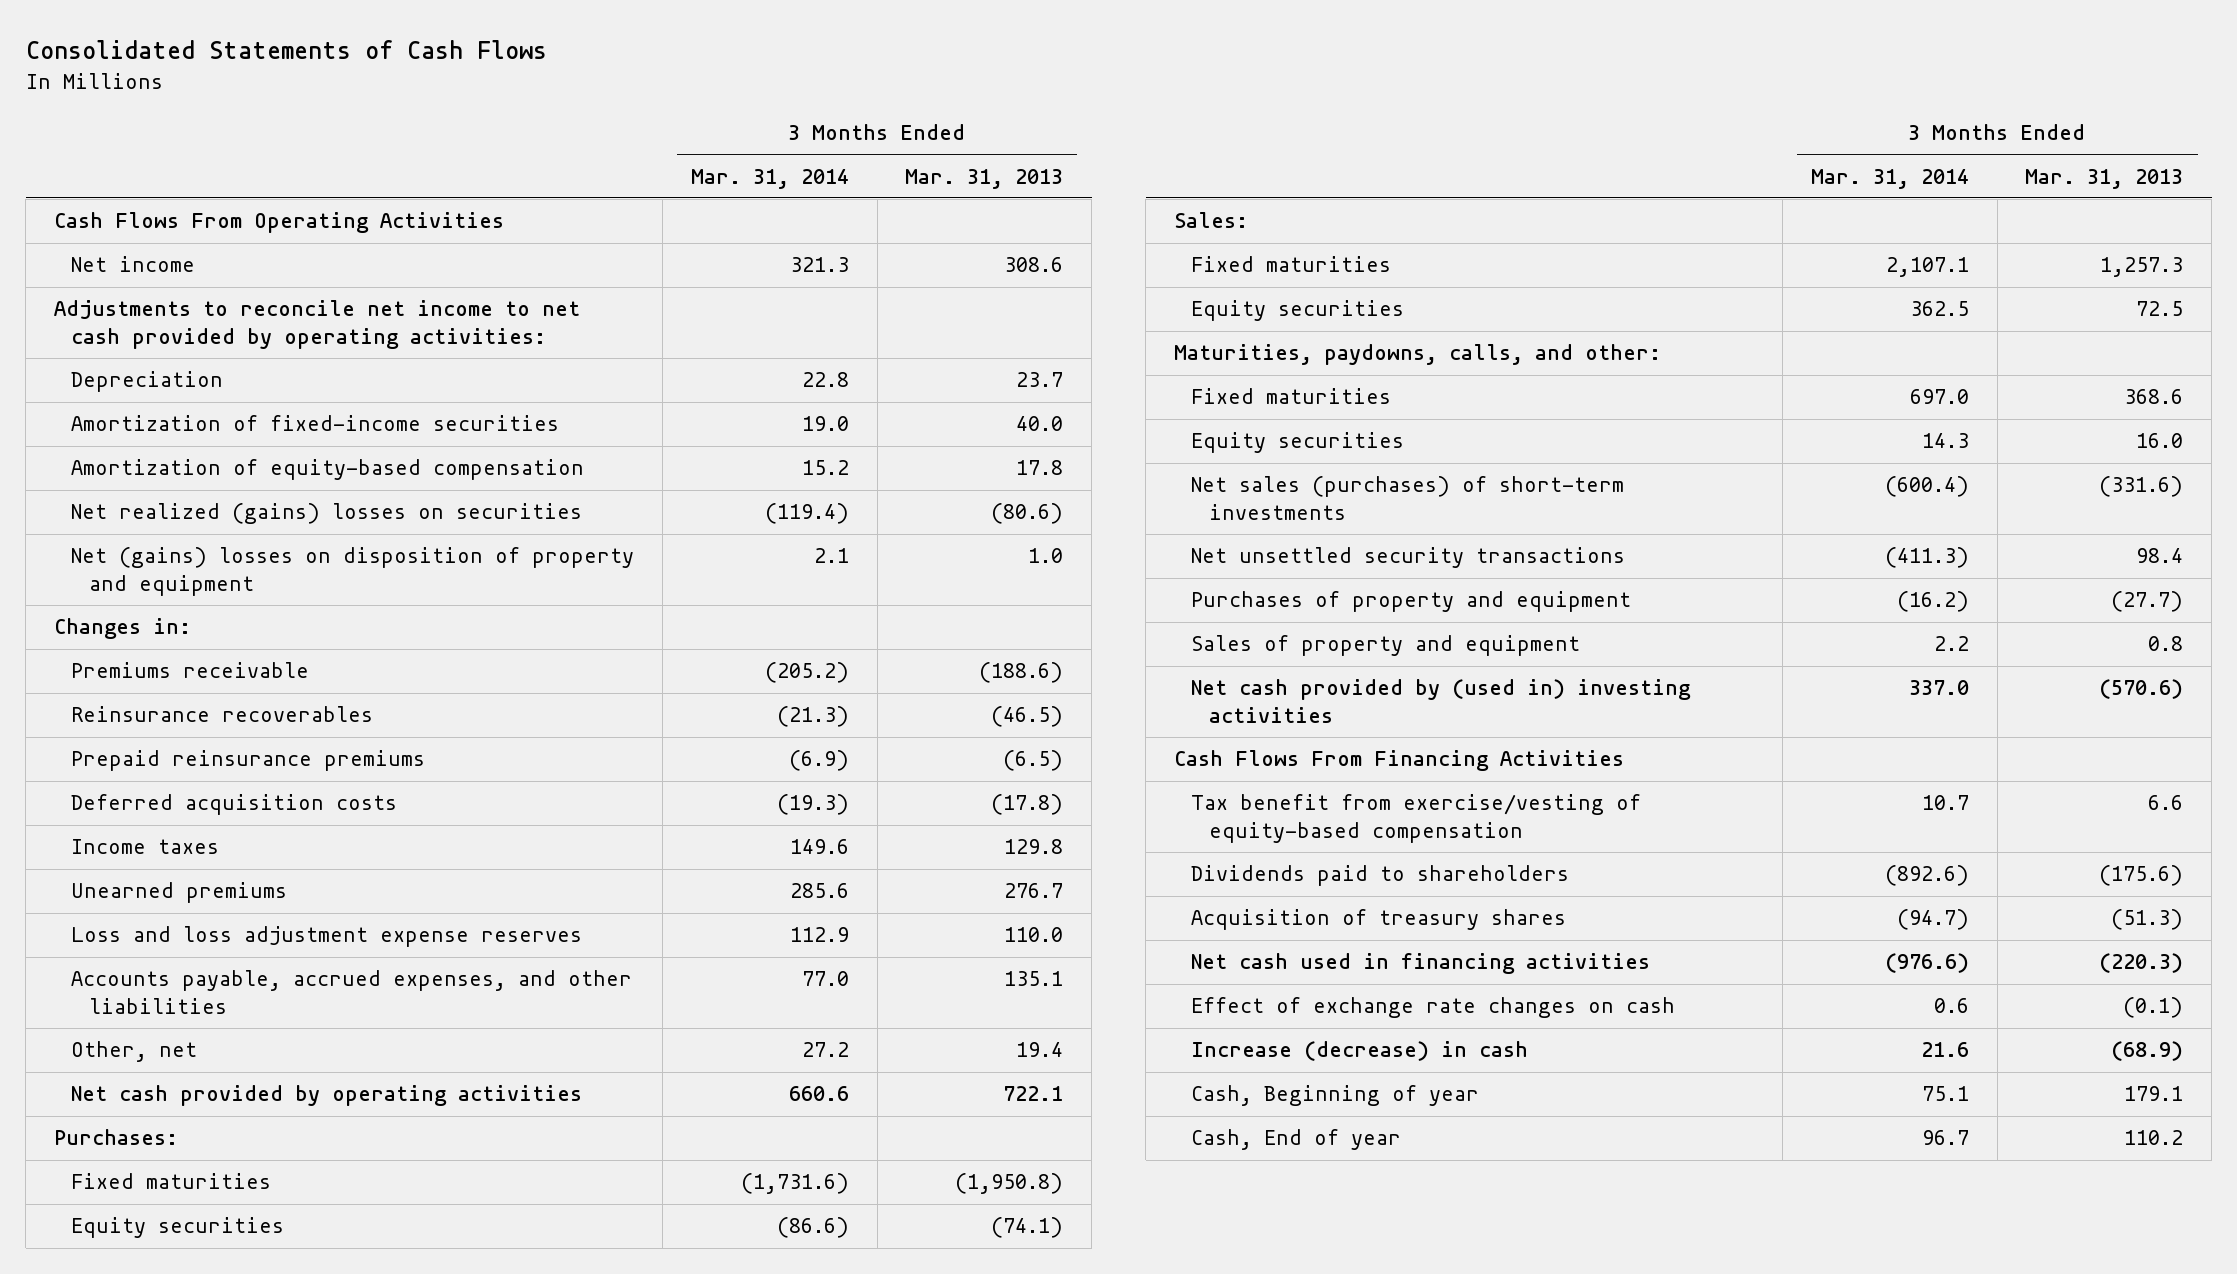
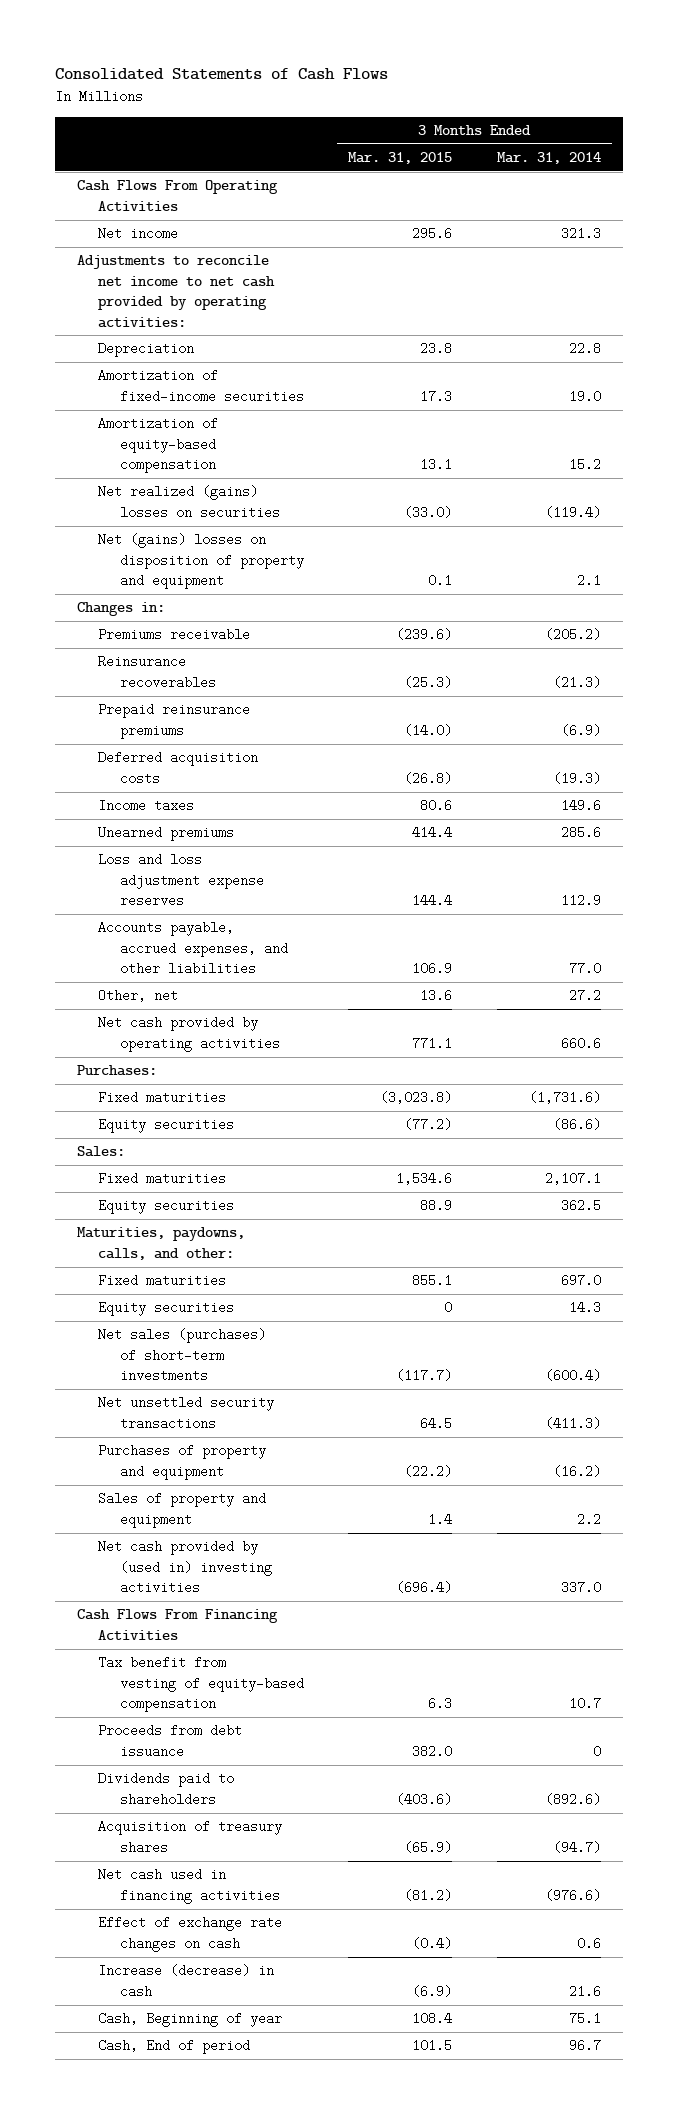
[905,168,1064,189] Mar. 31, 2013 -> none
none -> [348,152,453,165] Mar. 31, 2015
[1191,794,1642,843] Tax benefit from exercise/vesting of equity-based compensation -> [98,1656,305,1713] Tax benefit from vesting of equity-based compensation
none -> [98,1724,243,1758] Proceeds from debt issuance
[1191,1129,1402,1151] Cash, End of year -> [98,2039,251,2055] Cash, End of period

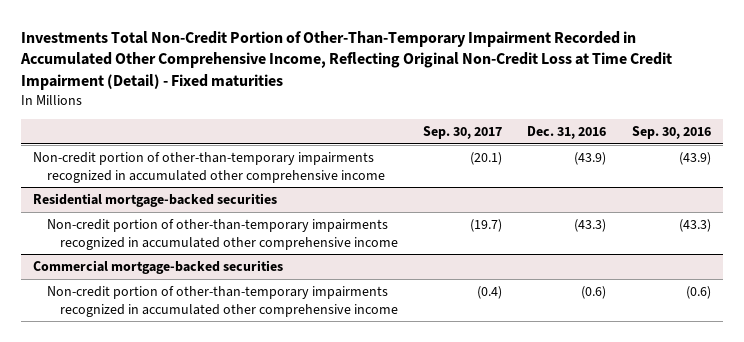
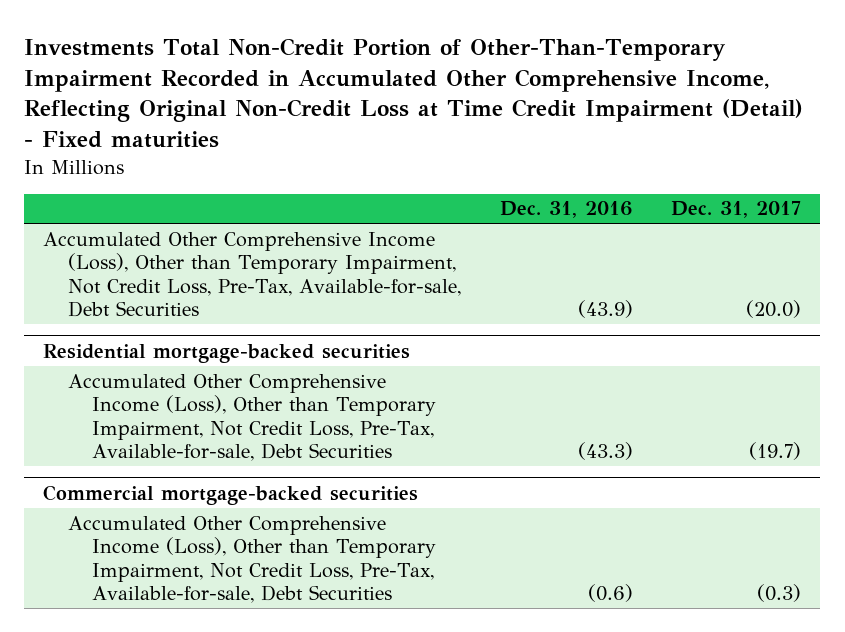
[423,125,503,139] Sep. 30, 2017 -> none
[631,125,711,139] Sep. 30, 2016 -> none
none -> [671,201,802,219] Dec. 31, 2017
[33,151,385,183] Non-credit portion of other-than-temporary impairments recognized in accumulated other comprehensive income -> [43,231,461,318] Accumulated Other Comprehensive Income (Loss), Other than Temporary Impairment, Not Credit Loss, Pre-Tax, Available-for-sale, Debt Securities
[46,218,399,250] Non-credit portion of other-than-temporary impairments recognized in accumulated other comprehensive income -> [67,373,437,462] Accumulated Other Comprehensive Income (Loss), Other than Temporary Impairment, Not Credit Loss, Pre-Tax, Available-for-sale, Debt Securities
[46,285,399,317] Non-credit portion of other-than-temporary impairments recognized in accumulated other comprehensive income -> [67,515,437,604] Accumulated Other Comprehensive Income (Loss), Other than Temporary Impairment, Not Credit Loss, Pre-Tax, Available-for-sale, Debt Securities

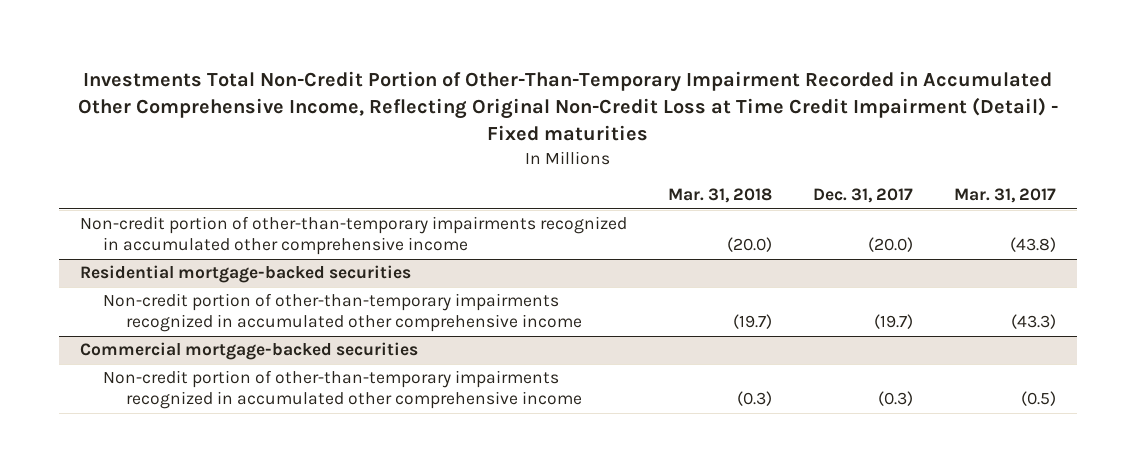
[499,201,633,219] Dec. 31, 2016 -> none
none -> [668,188,773,204] Mar. 31, 2018
none -> [954,188,1057,204] Mar. 31, 2017
[43,231,461,318] Accumulated Other Comprehensive Income (Loss), Other than Temporary Impairment, Not Credit Loss, Pre-Tax, Available-for-sale, Debt Securities -> [80,216,628,256] Non-credit portion of other-than-temporary impairments recognized in accumulated other comprehensive income
[67,373,437,462] Accumulated Other Comprehensive Income (Loss), Other than Temporary Impairment, Not Credit Loss, Pre-Tax, Available-for-sale, Debt Securities -> [103,293,583,333] Non-credit portion of other-than-temporary impairments recognized in accumulated other comprehensive income
[67,515,437,604] Accumulated Other Comprehensive Income (Loss), Other than Temporary Impairment, Not Credit Loss, Pre-Tax, Available-for-sale, Debt Securities -> [103,370,583,410] Non-credit portion of other-than-temporary impairments recognized in accumulated other comprehensive income

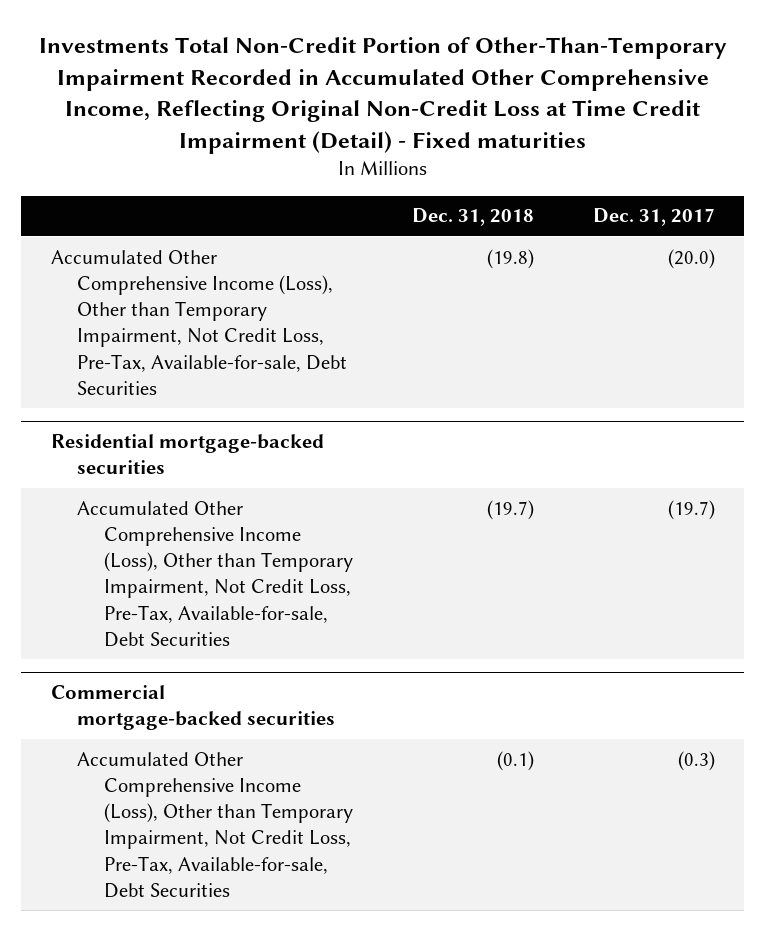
[668,188,773,204] Mar. 31, 2018 -> none
[954,188,1057,204] Mar. 31, 2017 -> none
none -> [411,208,534,227] Dec. 31, 2018
[80,216,628,256] Non-credit portion of other-than-temporary impairments recognized in accumulated other comprehensive income -> [50,249,348,395] Accumulated Other Comprehensive Income (Loss), Other than Temporary Impairment, Not Credit Loss, Pre-Tax, Available-for-sale, Debt Securities
[103,293,583,333] Non-credit portion of other-than-temporary impairments recognized in accumulated other comprehensive income -> [77,500,353,647] Accumulated Other Comprehensive Income (Loss), Other than Temporary Impairment, Not Credit Loss, Pre-Tax, Available-for-sale, Debt Securities
[103,370,583,410] Non-credit portion of other-than-temporary impairments recognized in accumulated other comprehensive income -> [77,751,353,898] Accumulated Other Comprehensive Income (Loss), Other than Temporary Impairment, Not Credit Loss, Pre-Tax, Available-for-sale, Debt Securities

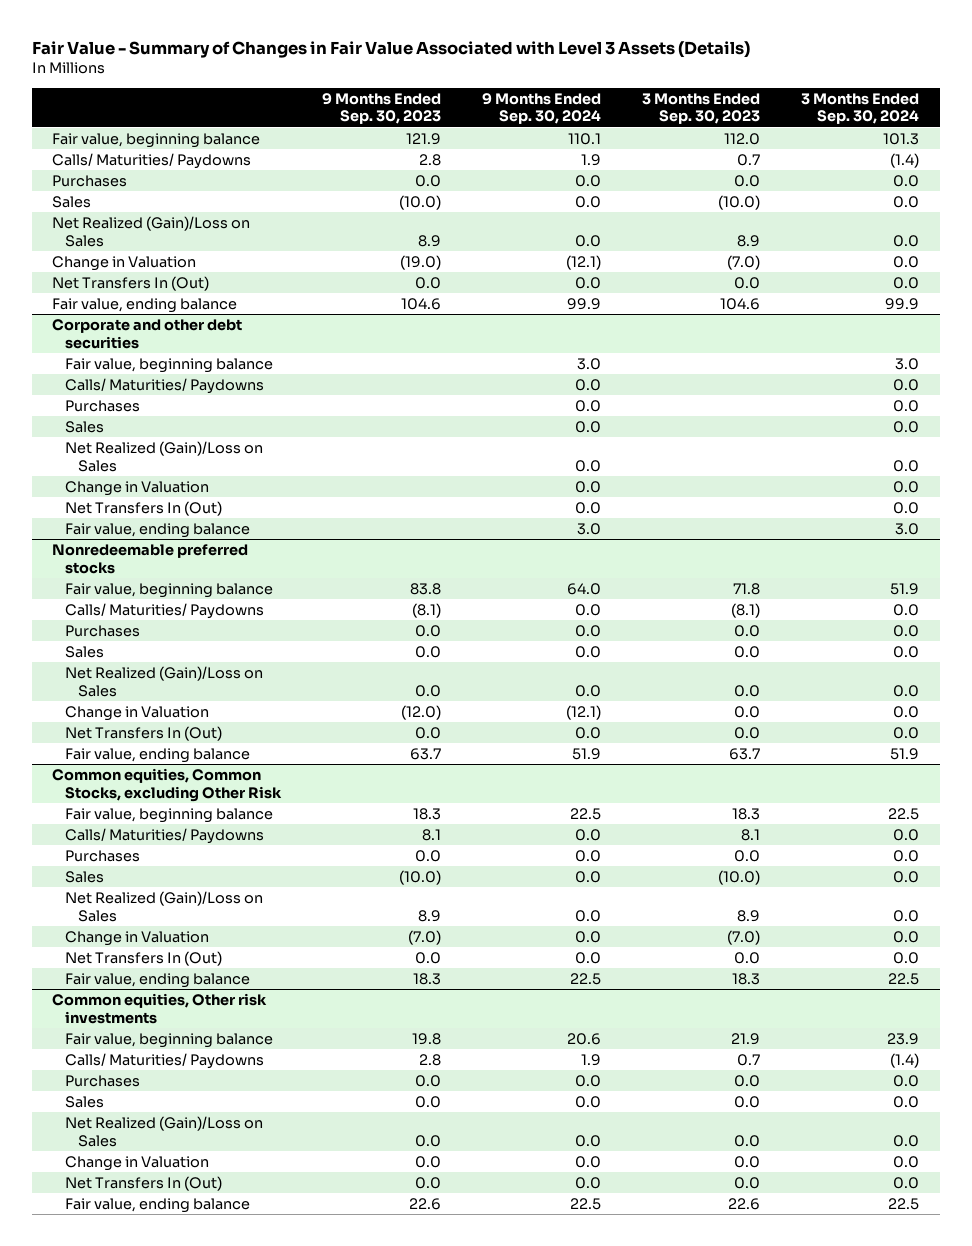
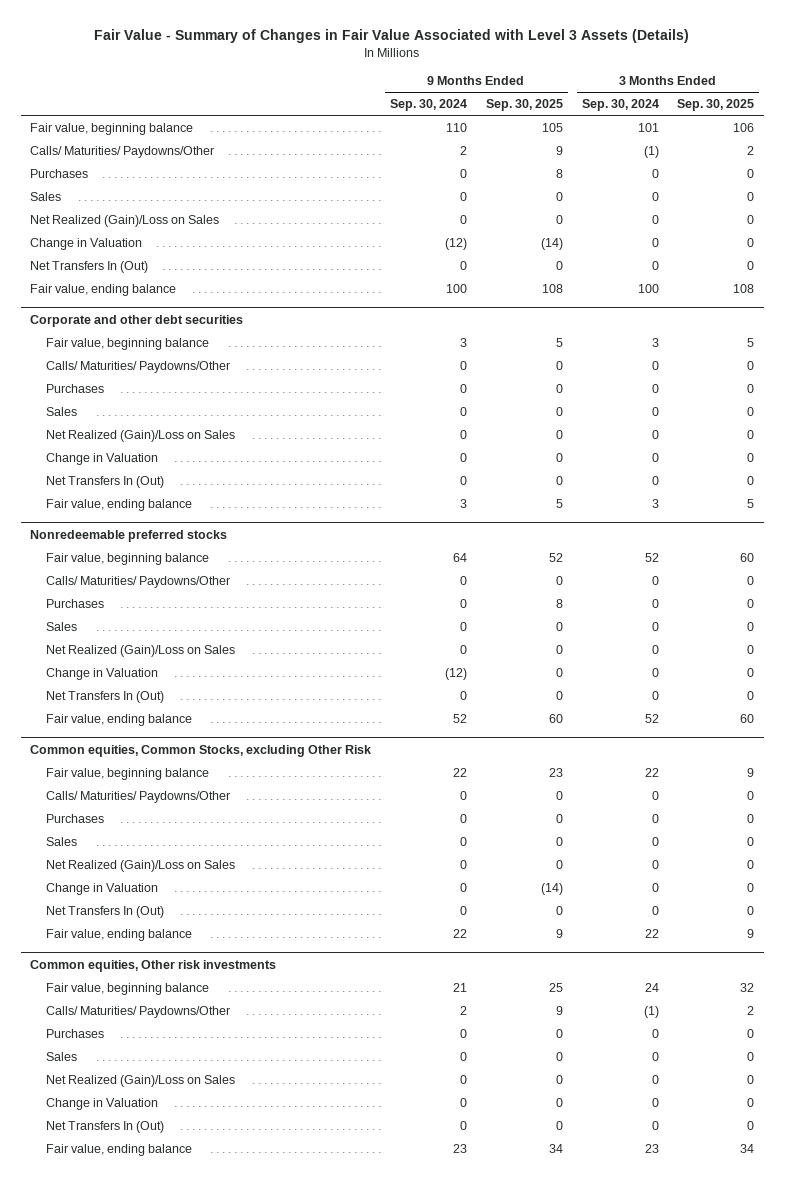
[322,92,442,125] 9 Months Ended Sep. 30, 2023 -> none
[642,92,761,125] 3 Months Ended Sep. 30, 2023 -> none
none -> [485,98,563,111] Sep. 30, 2025
none -> [677,98,755,111] Sep. 30, 2025
[568,132,602,145] 110.1 -> [446,122,468,132] 110
[883,132,920,145] 101.3 -> [637,122,659,132] 101
[52,152,252,169] Calls/ Maturities/ Paydowns -> [30,145,215,158] Calls/ Maturities/ Paydowns/Other
[581,153,602,166] 1.9 -> [460,145,468,155] 2
[890,152,920,168] (1.4) -> [643,145,659,158] (1)
[575,174,602,187] 0.0 -> [460,168,468,178] 0
[893,174,920,187] 0.0 -> [651,168,659,178] 0
[575,195,602,208] 0.0 -> [460,191,468,201] 0
[893,195,920,208] 0.0 -> [651,191,659,201] 0
[575,234,602,247] 0.0 -> [460,214,468,224] 0
[893,234,920,247] 0.0 -> [651,214,659,224] 0
[566,254,602,270] (12.1) -> [445,237,468,250] (12)
[893,255,920,268] 0.0 -> [651,237,659,247] 0
[575,276,602,289] 0.0 -> [460,260,468,270] 0
[893,276,920,289] 0.0 -> [651,260,659,270] 0
[567,297,602,310] 99.9 -> [446,283,468,293] 100
[885,297,920,310] 99.9 -> [637,283,659,293] 100
[577,357,602,370] 3.0 -> [460,337,468,347] 3
[895,357,920,370] 3.0 -> [651,337,659,347] 3
[65,377,265,394] Calls/ Maturities/ Paydowns -> [46,360,231,373] Calls/ Maturities/ Paydowns/Other
[575,378,602,391] 0.0 -> [460,360,468,370] 0
[893,378,920,391] 0.0 -> [651,360,659,370] 0
[575,399,602,412] 0.0 -> [460,383,468,393] 0
[893,399,920,412] 0.0 -> [651,383,659,393] 0
[575,420,602,433] 0.0 -> [460,406,468,416] 0
[893,420,920,433] 0.0 -> [651,406,659,416] 0
[575,459,602,472] 0.0 -> [460,429,468,439] 0
[893,459,920,472] 0.0 -> [651,429,659,439] 0
[575,480,602,493] 0.0 -> [460,452,468,462] 0
[893,480,920,493] 0.0 -> [651,452,659,462] 0
[575,501,602,514] 0.0 -> [460,475,468,485] 0
[893,501,920,514] 0.0 -> [651,475,659,485] 0
[577,522,602,535] 3.0 -> [460,498,468,508] 3
[895,522,920,535] 3.0 -> [651,498,659,508] 3
[567,582,602,595] 64.0 -> [453,552,468,562] 64
[890,582,920,595] 51.9 -> [644,552,659,562] 52
[65,602,265,619] Calls/ Maturities/ Paydowns -> [46,575,231,588] Calls/ Maturities/ Paydowns/Other
[575,603,602,616] 0.0 -> [460,575,468,585] 0
[893,603,920,616] 0.0 -> [651,575,659,585] 0
[575,624,602,637] 0.0 -> [460,598,468,608] 0
[893,624,920,637] 0.0 -> [651,598,659,608] 0
[575,645,602,658] 0.0 -> [460,621,468,631] 0
[893,645,920,658] 0.0 -> [651,621,659,631] 0
[575,684,602,697] 0.0 -> [460,644,468,654] 0
[893,684,920,697] 0.0 -> [651,644,659,654] 0
[566,704,602,720] (12.1) -> [445,667,468,680] (12)
[893,705,920,718] 0.0 -> [651,667,659,677] 0
[575,726,602,739] 0.0 -> [460,690,468,700] 0
[893,726,920,739] 0.0 -> [651,690,659,700] 0
[572,747,602,760] 51.9 -> [453,713,468,723] 52
[890,747,920,760] 51.9 -> [644,713,659,723] 52
[570,807,602,820] 22.5 -> [453,767,468,777] 22
[888,807,920,820] 22.5 -> [644,767,659,777] 22
[65,827,265,844] Calls/ Maturities/ Paydowns -> [46,790,231,803] Calls/ Maturities/ Paydowns/Other
[575,828,602,841] 0.0 -> [460,790,468,800] 0
[893,828,920,841] 0.0 -> [651,790,659,800] 0
[575,849,602,862] 0.0 -> [460,813,468,823] 0
[893,849,920,862] 0.0 -> [651,813,659,823] 0
[575,870,602,883] 0.0 -> [460,836,468,846] 0
[893,870,920,883] 0.0 -> [651,836,659,846] 0
[575,909,602,922] 0.0 -> [460,859,468,869] 0
[893,909,920,922] 0.0 -> [651,859,659,869] 0
[575,930,602,943] 0.0 -> [460,882,468,892] 0
[893,930,920,943] 0.0 -> [651,882,659,892] 0
[575,951,602,964] 0.0 -> [460,905,468,915] 0
[893,951,920,964] 0.0 -> [651,905,659,915] 0
[570,972,602,985] 22.5 -> [453,928,468,938] 22
[888,972,920,985] 22.5 -> [644,928,659,938] 22
[567,1032,602,1045] 20.6 -> [453,982,468,992] 21
[887,1032,920,1045] 23.9 -> [644,982,659,992] 24
[65,1052,265,1069] Calls/ Maturities/ Paydowns -> [46,1005,231,1018] Calls/ Maturities/ Paydowns/Other
[581,1053,602,1066] 1.9 -> [460,1005,468,1015] 2
[890,1052,920,1068] (1.4) -> [643,1005,659,1018] (1)
[575,1074,602,1087] 0.0 -> [460,1028,468,1038] 0
[893,1074,920,1087] 0.0 -> [651,1028,659,1038] 0
[575,1095,602,1108] 0.0 -> [460,1051,468,1061] 0
[893,1095,920,1108] 0.0 -> [651,1051,659,1061] 0
[575,1134,602,1147] 0.0 -> [460,1074,468,1084] 0
[893,1134,920,1147] 0.0 -> [651,1074,659,1084] 0
[575,1155,602,1168] 0.0 -> [460,1097,468,1107] 0
[893,1155,920,1168] 0.0 -> [651,1097,659,1107] 0
[575,1176,602,1189] 0.0 -> [460,1120,468,1130] 0
[893,1176,920,1189] 0.0 -> [651,1120,659,1130] 0
[570,1197,602,1210] 22.5 -> [453,1143,468,1153] 23
[888,1197,920,1210] 22.5 -> [644,1143,659,1153] 23

